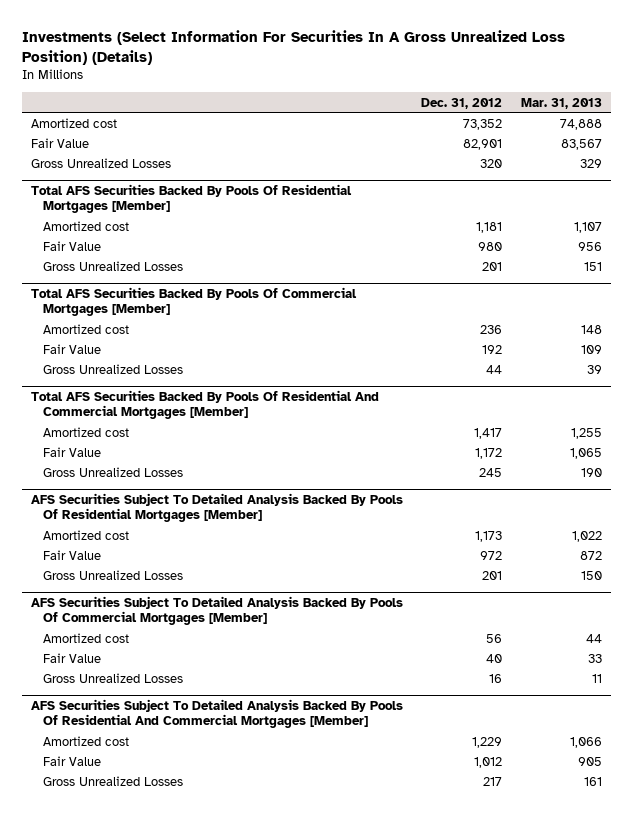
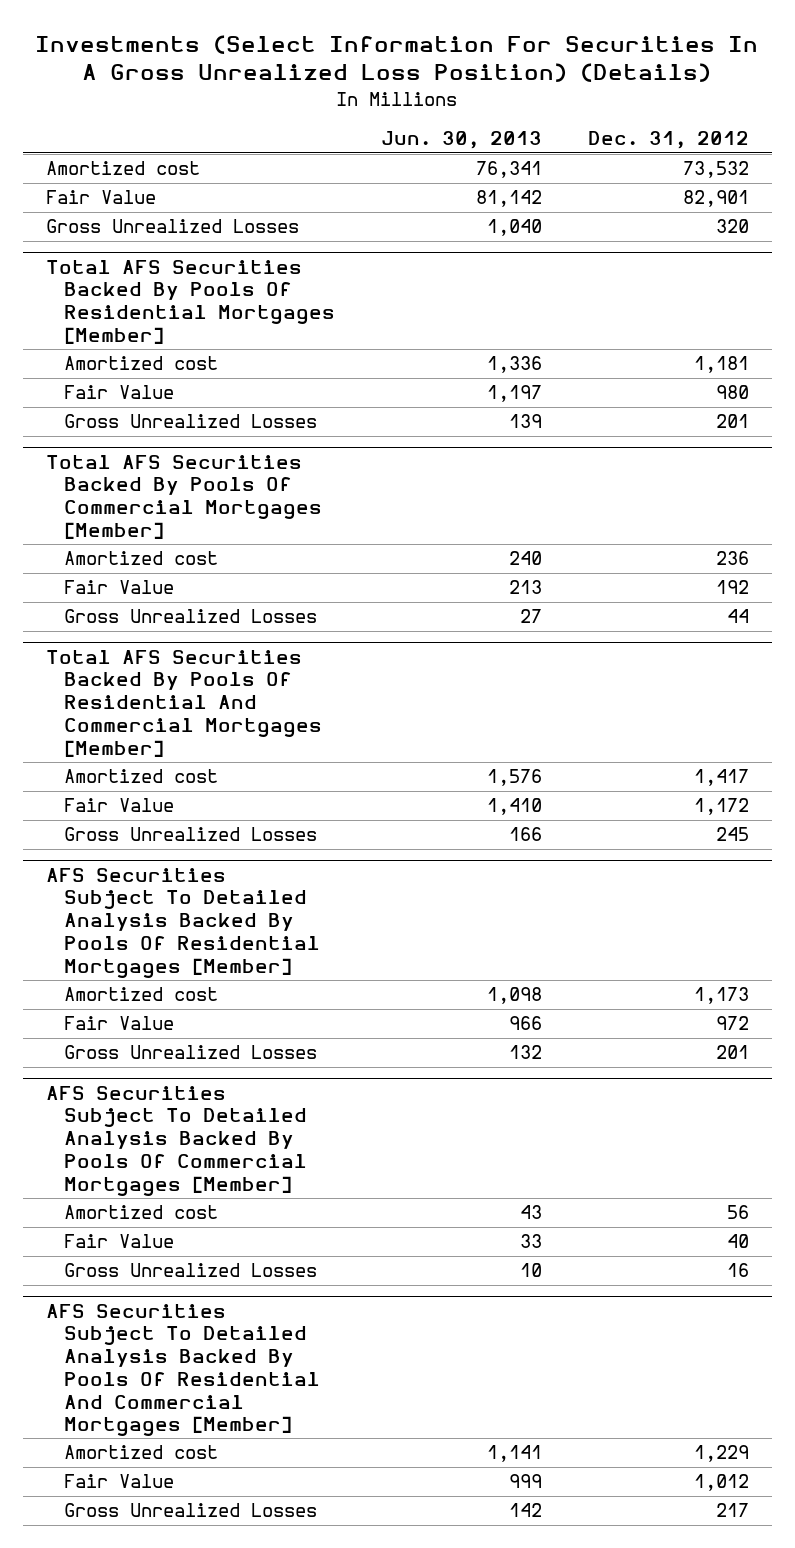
[520,97,602,109] Mar. 31, 2013 -> none
none -> [381,131,543,150] Jun. 30, 2013
[463,118,503,130] 73,352 -> [683,161,750,179] 73,532

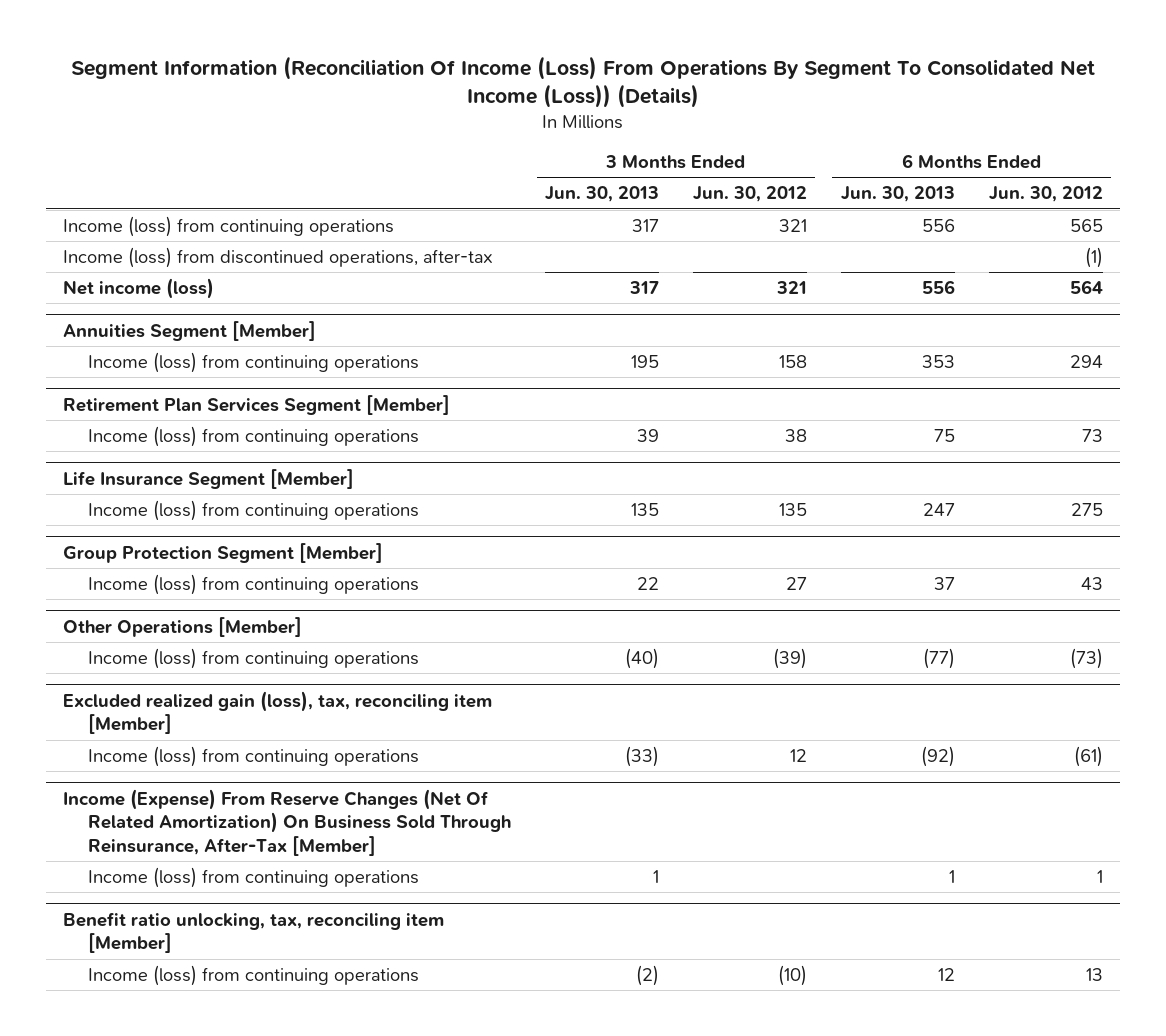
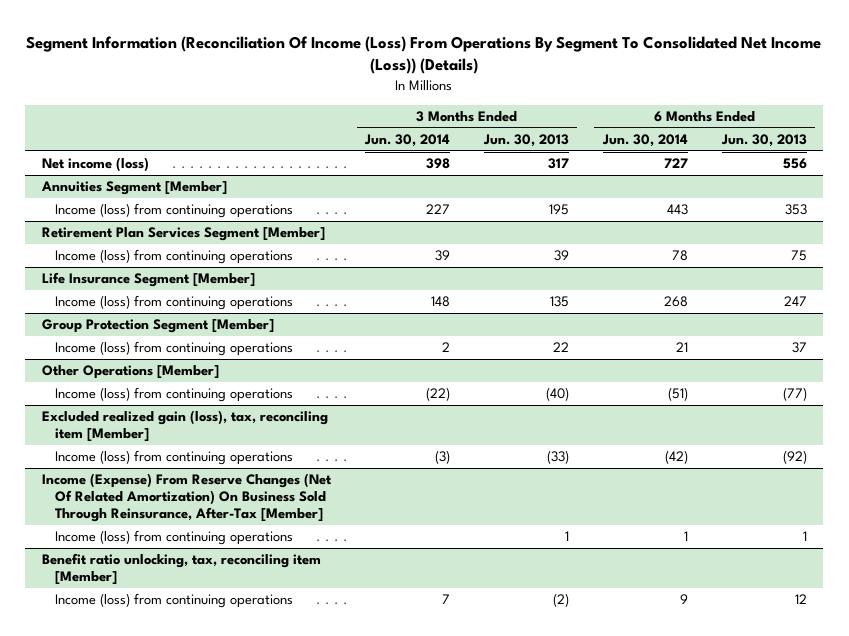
[692,186,807,203] Jun. 30, 2012 -> none
[988,186,1103,203] Jun. 30, 2012 -> none
none -> [364,134,451,148] Jun. 30, 2014
none -> [601,134,688,148] Jun. 30, 2014
[63,215,395,237] Income (loss) from continuing operations -> none
[63,246,494,268] Income (loss) from discontinued operations, after-tax -> none

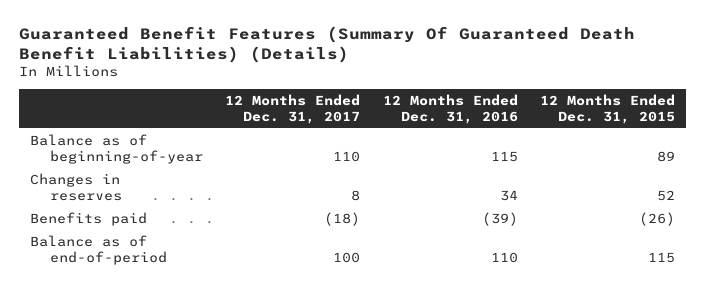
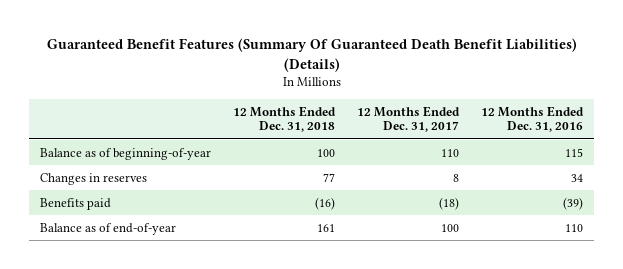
[540,94,676,124] 12 Months Ended Dec. 31, 2015 -> none
none -> [233,105,337,133] 12 Months Ended Dec. 31, 2018
[30,234,167,265] Balance as of end-of-period -> [40,222,177,235] Balance as of end-of-year

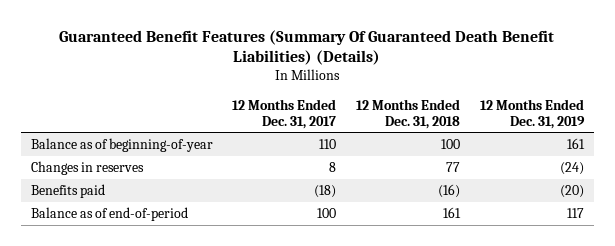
[480,105,584,133] 12 Months Ended Dec. 31, 2016 -> none
none -> [479,98,585,129] 12 Months Ended Dec. 31, 2019
[40,222,177,235] Balance as of end-of-year -> [30,206,188,221] Balance as of end-of-period

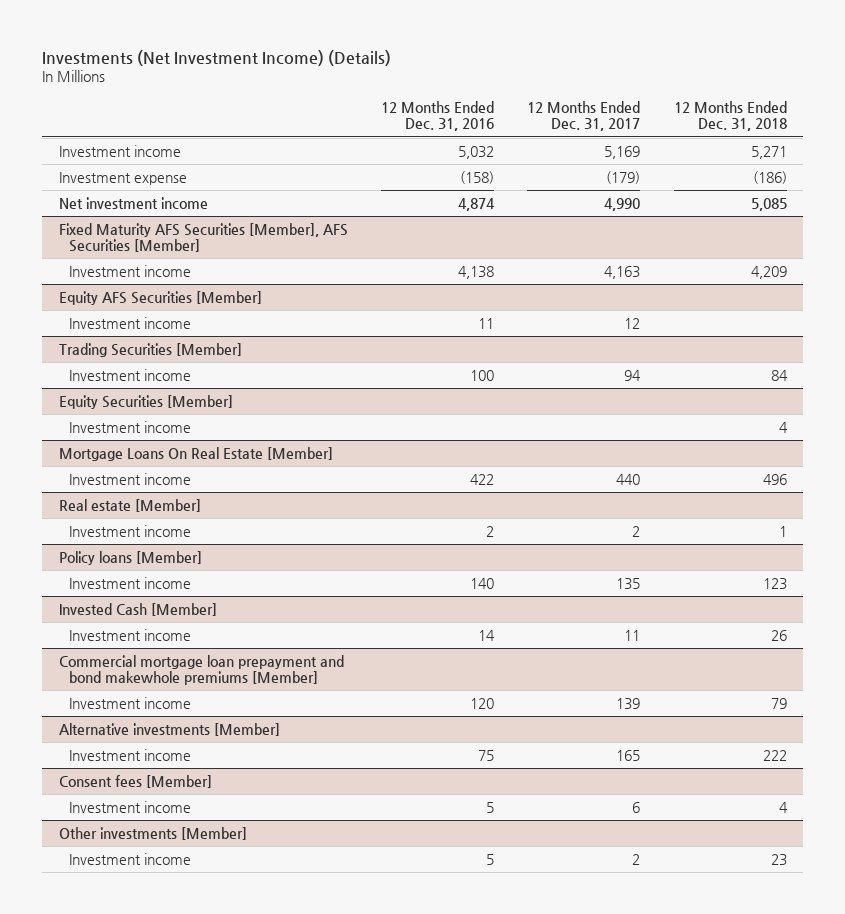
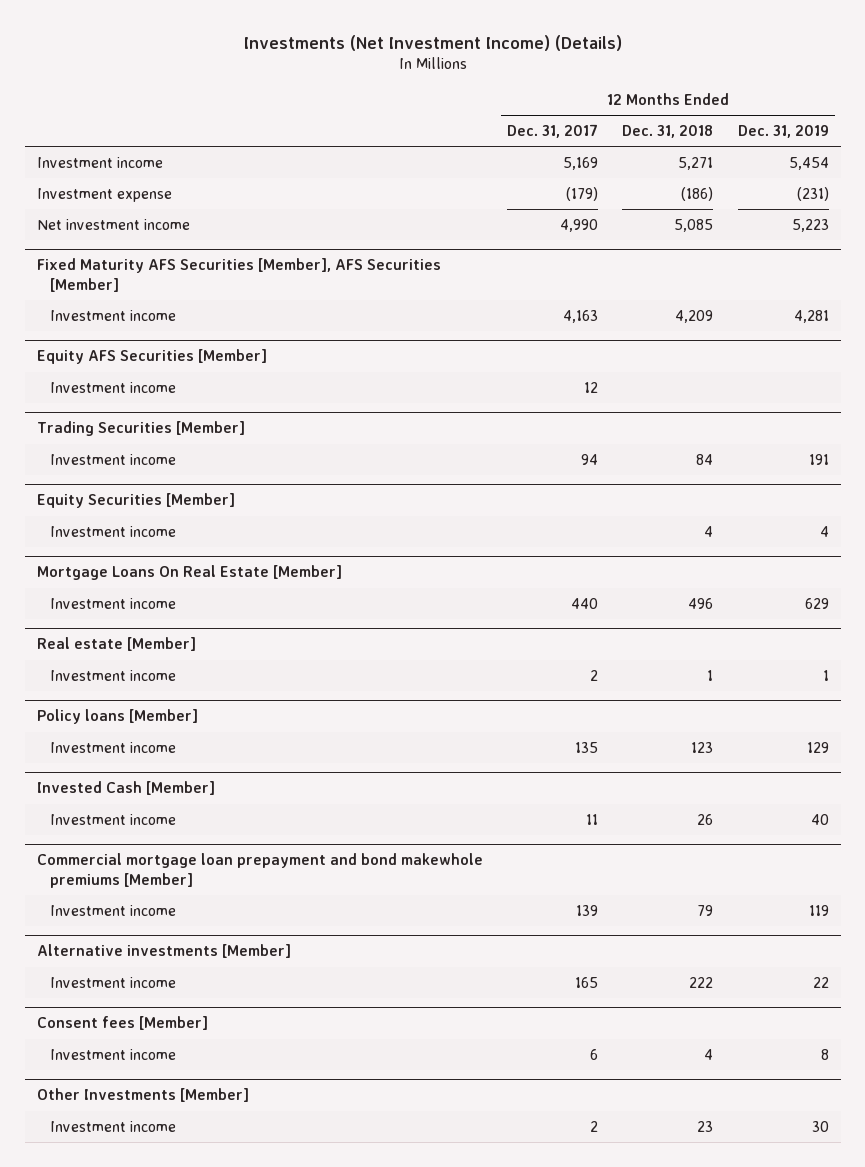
[381,101,495,132] 12 Months Ended Dec. 31, 2016 -> none
none -> [737,124,829,138] Dec. 31, 2019
[58,826,247,840] Other investments [Member] -> [36,1088,249,1103] Other Investments [Member]

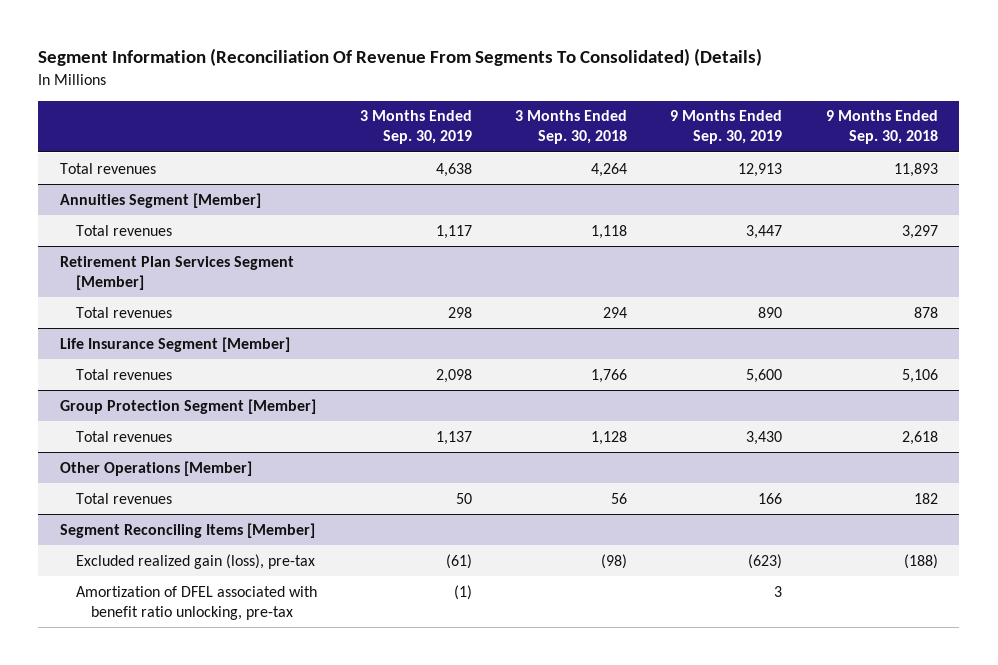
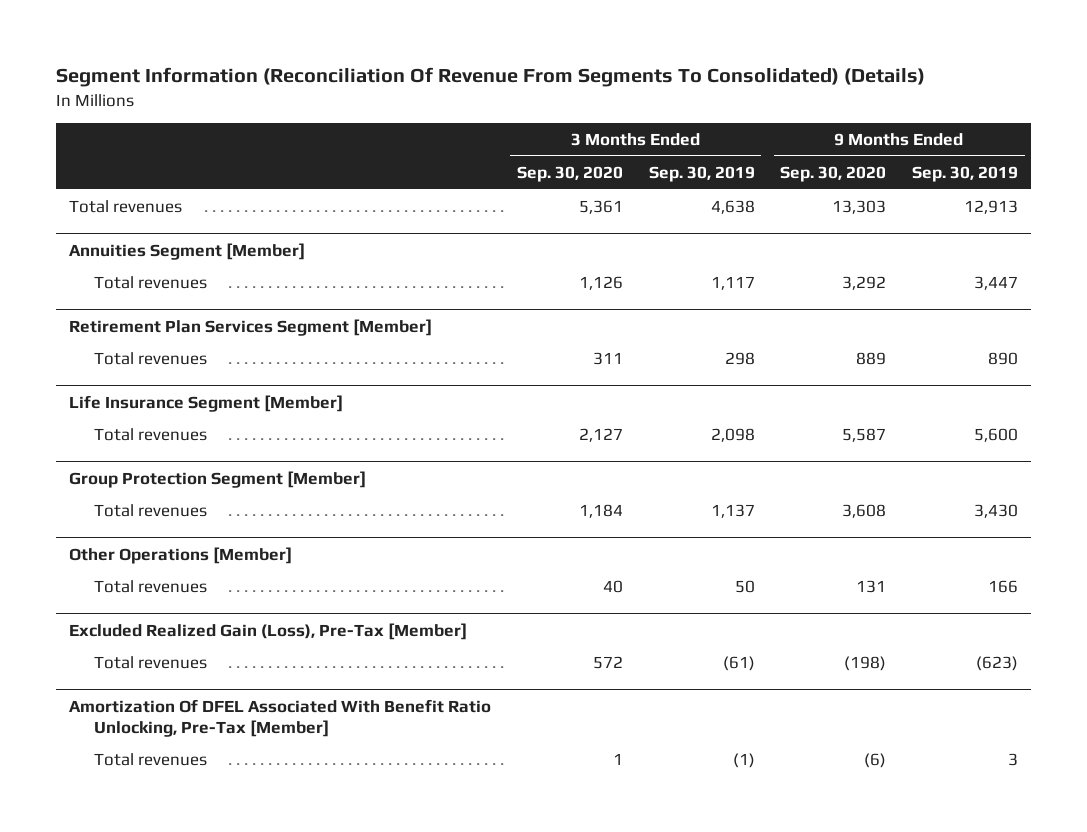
[515,110,628,145] 3 Months Ended Sep. 30, 2018 -> none
[825,110,938,145] 9 Months Ended Sep. 30, 2018 -> none
none -> [516,165,623,182] Sep. 30, 2020
none -> [780,165,887,182] Sep. 30, 2020
[59,522,315,538] Segment Reconciling Items [Member] -> none
[75,585,317,620] Amortization of DFEL associated with benefit ratio unlocking, pre-tax -> none
none -> [68,622,467,640] Excluded Realized Gain (Loss), Pre-Tax [Member]
[75,553,315,569] Excluded realized gain (loss), pre-tax -> [93,656,207,670] Total revenues
none -> [68,698,491,737] Amortization Of DFEL Associated With Benefit Ratio Unlocking, Pre-Tax [Member]
none -> [93,753,207,767] Total revenues

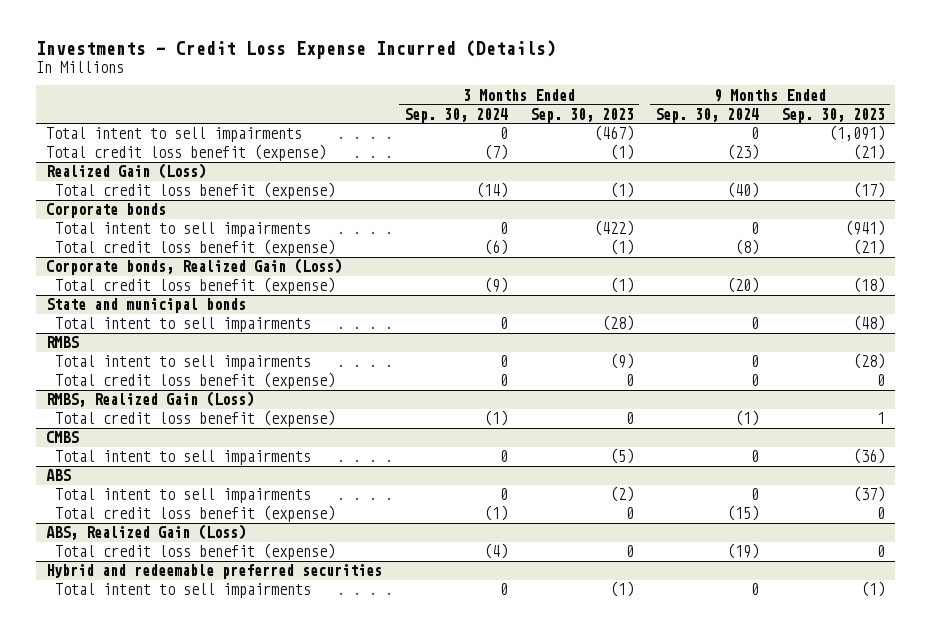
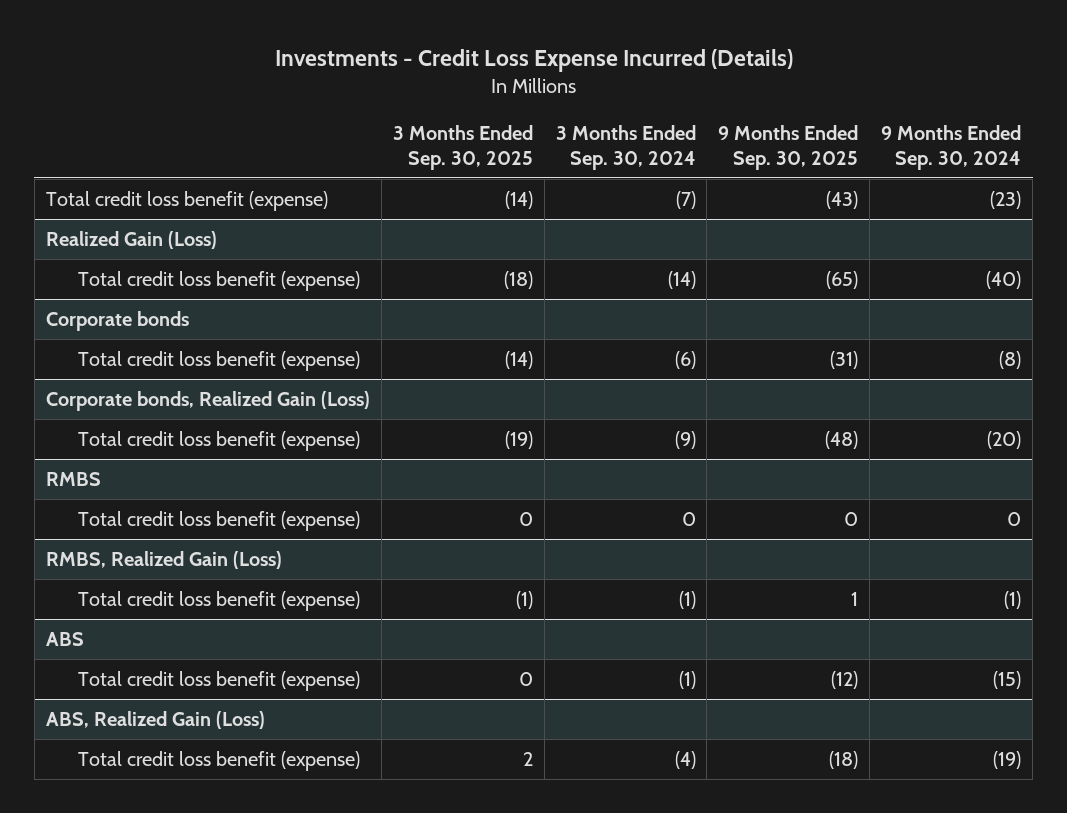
[529,107,634,123] Sep. 30, 2023 -> none
[780,107,885,123] Sep. 30, 2023 -> none
none -> [392,124,533,170] 3 Months Ended Sep. 30, 2025
none -> [718,124,859,170] 9 Months Ended Sep. 30, 2025
[46,127,303,143] Total intent to sell impairments -> none
[55,222,312,238] Total intent to sell impairments -> none
[46,298,247,314] State and municipal bonds -> none
[55,317,312,333] Total intent to sell impairments -> none
[55,355,312,371] Total intent to sell impairments -> none
[46,431,80,444] CMBS -> none
[55,450,312,466] Total intent to sell impairments -> none
[55,488,312,504] Total intent to sell impairments -> none
[46,564,383,580] Hybrid and redeemable preferred securities -> none
[55,583,312,599] Total intent to sell impairments -> none

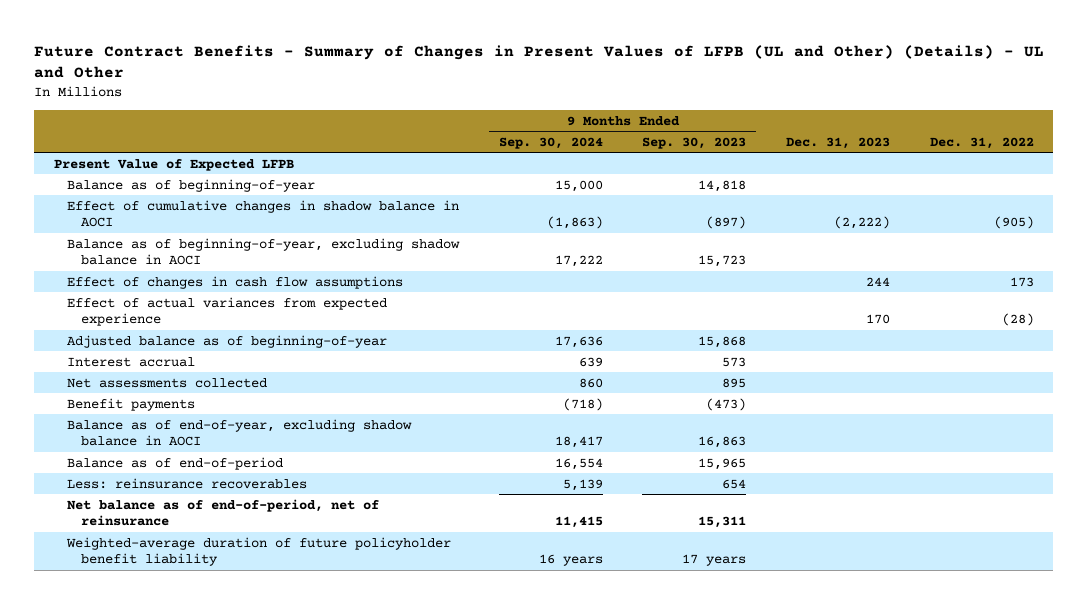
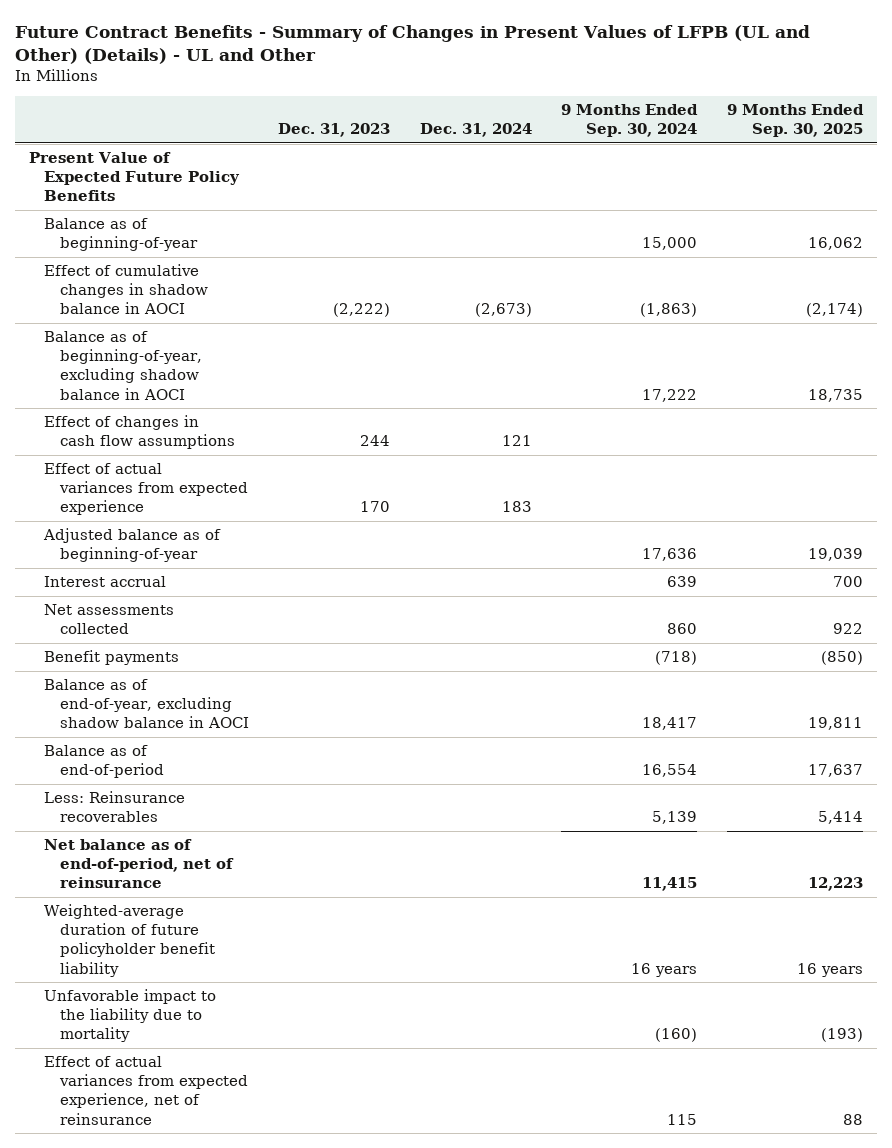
[642,136,747,149] Sep. 30, 2023 -> none
[929,136,1034,149] Dec. 31, 2022 -> none
none -> [419,123,532,138] Dec. 31, 2024
none -> [726,104,864,138] 9 Months Ended Sep. 30, 2025
[54,158,295,171] Present Value of Expected LFPB -> [29,152,241,202] Present Value of Expected Future Policy Benefits
[67,477,308,489] Less: reinsurance recoverables -> [44,791,186,823] Less: Reinsurance recoverables
none -> [44,989,217,1043] Unfavorable impact to the liability due to mortality
none -> [44,1056,248,1125] Effect of actual variances from expected experience, net of reinsurance

